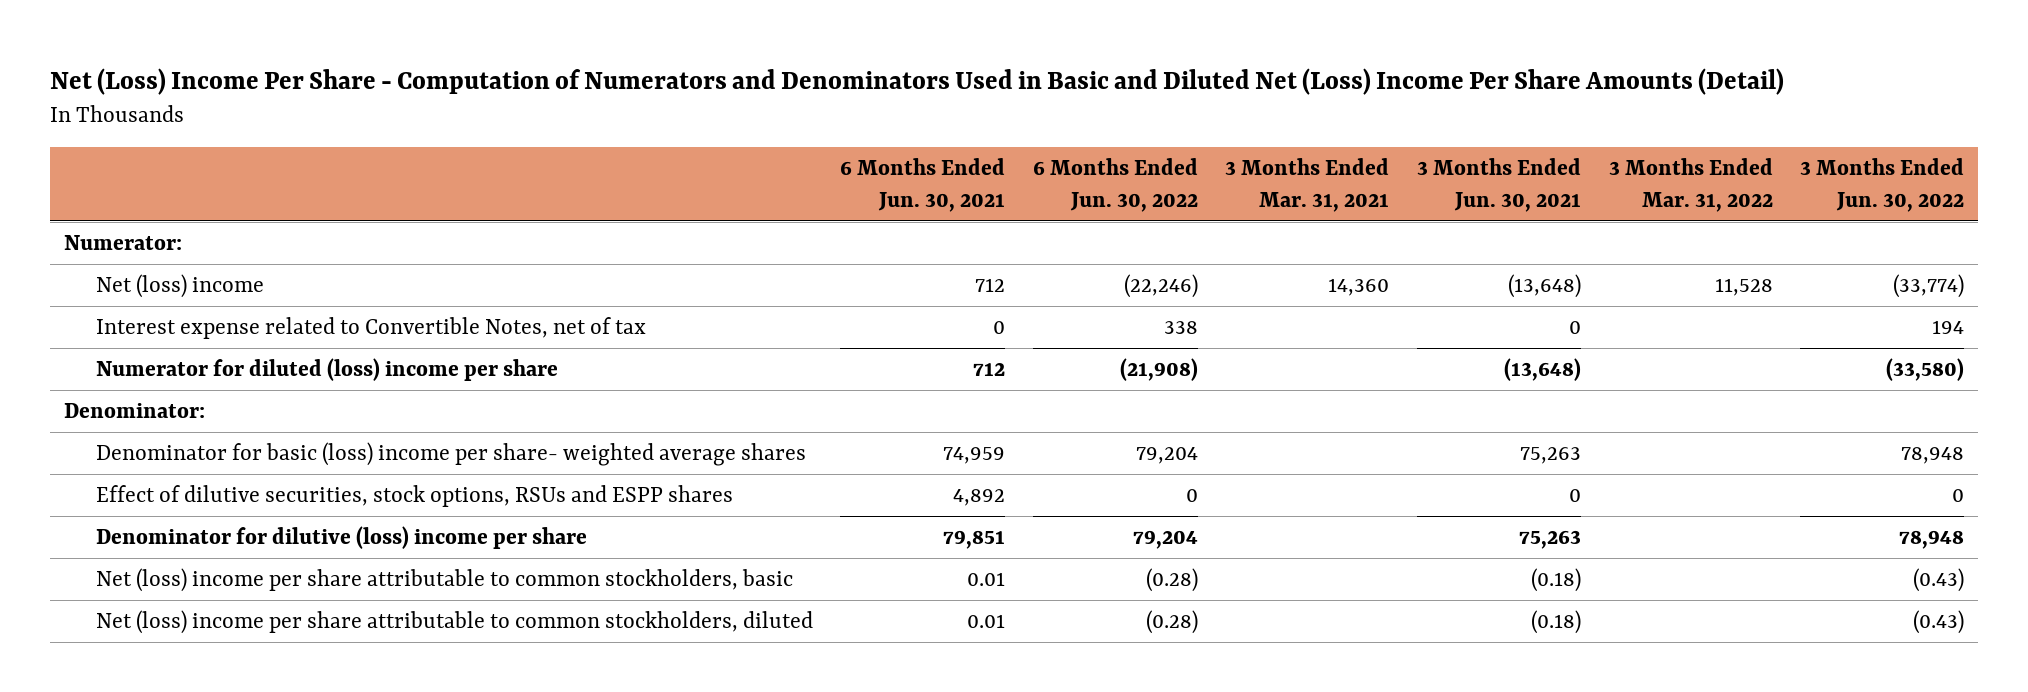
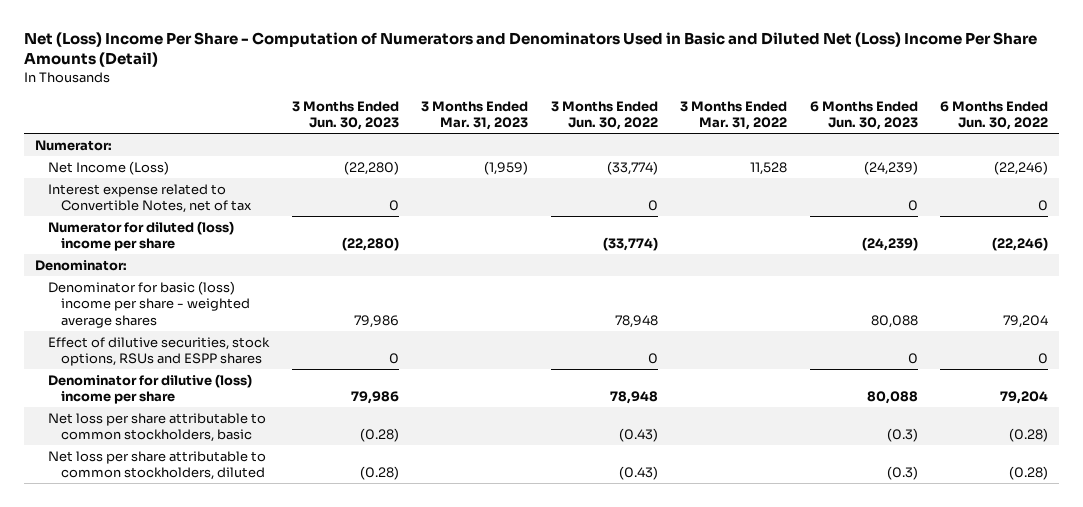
[840,158,1006,212] 6 Months Ended Jun. 30, 2021 -> none
[1225,158,1390,212] 3 Months Ended Mar. 31, 2021 -> none
[1416,158,1581,212] 3 Months Ended Jun. 30, 2021 -> none
none -> [291,100,399,131] 3 Months Ended Jun. 30, 2023
none -> [421,100,529,131] 3 Months Ended Mar. 31, 2023
none -> [809,100,918,131] 6 Months Ended Jun. 30, 2023
[95,274,264,299] Net (loss) income -> [48,160,170,175] Net Income (Loss)
[1163,321,1198,335] 338 -> [1038,200,1049,212] 0
[1932,320,1965,335] 194 -> [647,200,658,212] 0
[1119,358,1198,382] (21,908) -> [992,237,1049,252] (22,246)
[1886,358,1965,382] (33,580) -> [602,237,658,252] (33,774)
[95,442,806,467] Denominator for basic (loss) income per share- weighted average shares -> [48,280,251,328] Denominator for basic (loss) income per share - weighted average shares
[95,568,793,593] Net (loss) income per share attributable to common stockholders, basic -> [48,412,267,443] Net loss per share attributable to common stockholders, basic
[95,610,813,635] Net (loss) income per share attributable to common stockholders, diluted -> [48,450,267,481] Net loss per share attributable to common stockholders, diluted

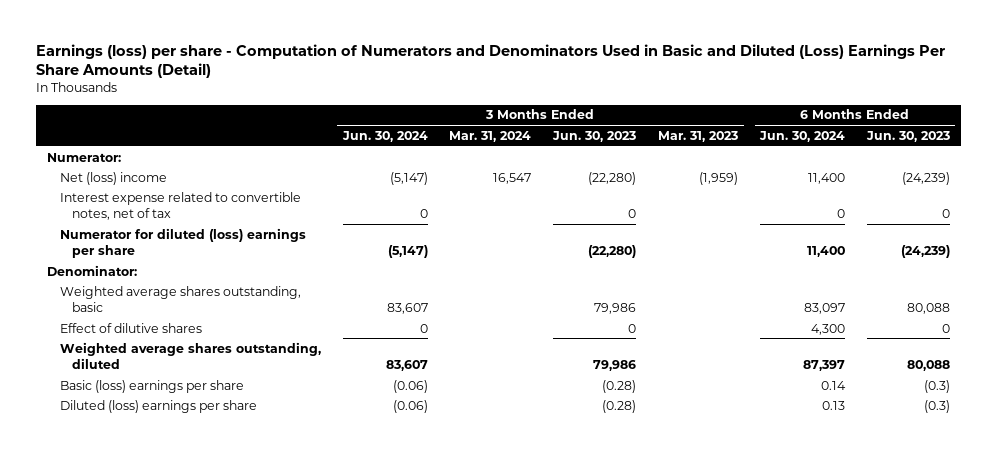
[24,32,1038,68] Net (Loss) Income Per Share - Computation of Numerators and Denominators Used in Basic and Diluted Net (Loss) Income Per Share Amounts (Detail) -> [36,43,946,79] Earnings (loss) per share - Computation of Numerators and Denominators Used in Basic and Diluted (Loss) Earnings Per Share Amounts (Detail)
[550,100,658,131] 3 Months Ended Jun. 30, 2022 -> none
[680,100,788,131] 3 Months Ended Mar. 31, 2022 -> none
[940,100,1049,131] 6 Months Ended Jun. 30, 2022 -> none
none -> [341,130,428,142] Jun. 30, 2024
none -> [449,130,532,142] Mar. 31, 2024
none -> [758,130,845,142] Jun. 30, 2024
[48,160,170,175] Net Income (Loss) -> [59,171,167,185] Net (loss) income
[48,183,253,214] Interest expense related to Convertible Notes, net of tax -> [59,191,301,220] Interest expense related to convertible notes, net of tax
[48,220,235,252] Numerator for diluted (loss) income per share -> [59,227,306,258] Numerator for diluted (loss) earnings per share
[48,336,271,367] Effect of dilutive securities, stock options, RSUs and ESPP shares -> none
[48,280,251,328] Denominator for basic (loss) income per share - weighted average shares -> [59,285,301,312] Weighted average shares outstanding, basic
none -> [59,322,202,333] Effect of dilutive shares
[48,373,253,405] Denominator for dilutive (loss) income per share -> [59,341,321,369] Weighted average shares outstanding, diluted
[48,412,267,443] Net loss per share attributable to common stockholders, basic -> [59,379,244,393] Basic (loss) earnings per share
[48,450,267,481] Net loss per share attributable to common stockholders, diluted -> [59,399,257,413] Diluted (loss) earnings per share

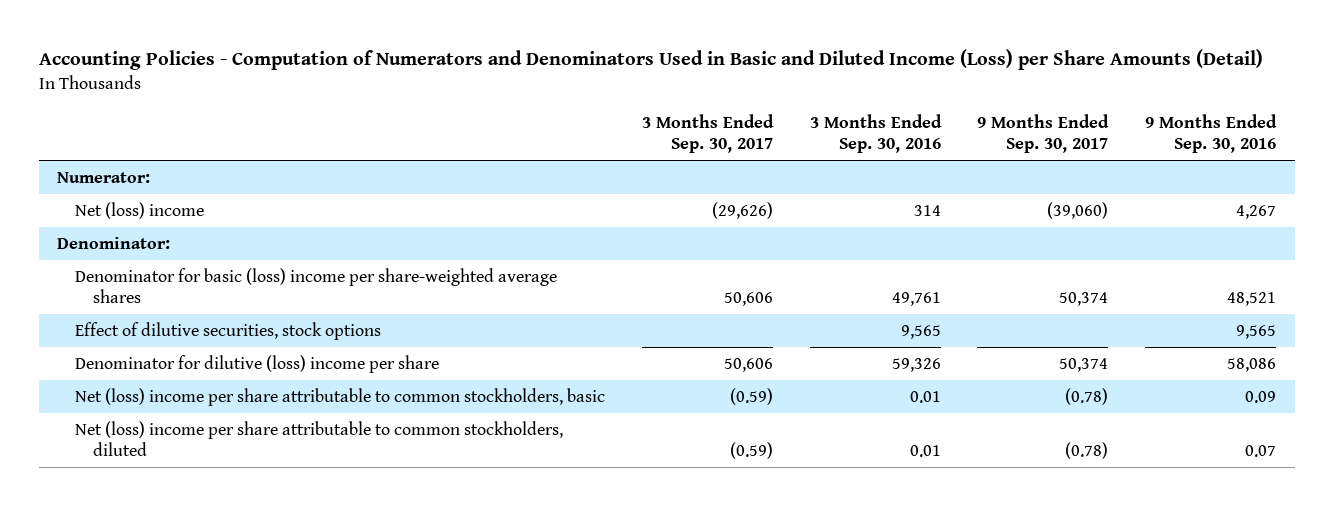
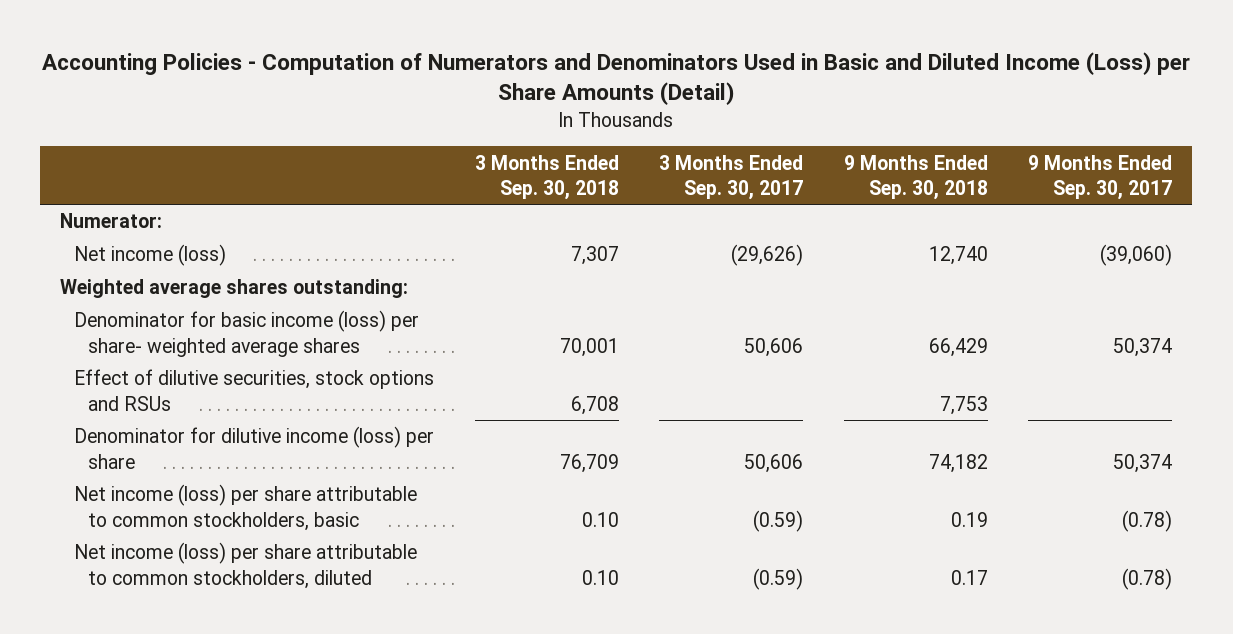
[809,114,942,153] 3 Months Ended Sep. 30, 2016 -> none
[1145,114,1278,153] 9 Months Ended Sep. 30, 2016 -> none
none -> [474,154,619,200] 3 Months Ended Sep. 30, 2018
none -> [843,154,988,200] 9 Months Ended Sep. 30, 2018
[74,201,204,219] Net (loss) income -> [74,244,227,267] Net income (loss)
[56,236,170,249] Denominator: -> [60,279,409,299] Weighted average shares outstanding:
[74,267,557,303] Denominator for basic (loss) income per share-weighted average shares -> [74,310,420,357] Denominator for basic income (loss) per share- weighted average shares
[74,321,381,340] Effect of dilutive securities, stock options -> [74,369,435,411] Effect of dilutive securities, stock options and RSUs
[74,354,439,373] Denominator for dilutive (loss) income per share -> [74,426,435,469] Denominator for dilutive income (loss) per share
[74,387,605,406] Net (loss) income per share attributable to common stockholders, basic -> [74,484,418,531] Net income (loss) per share attributable to common stockholders, basic
[74,420,563,456] Net (loss) income per share attributable to common stockholders, diluted -> [74,542,418,589] Net income (loss) per share attributable to common stockholders, diluted

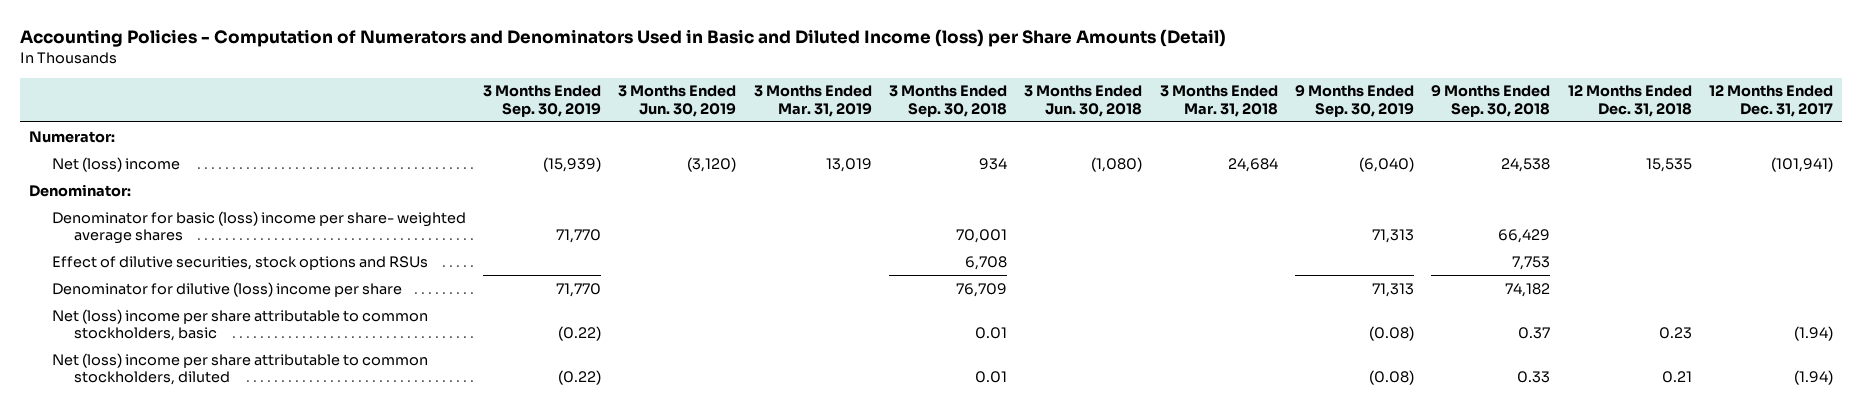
[42,52,1191,106] Accounting Policies - Computation of Numerators and Denominators Used in Basic and Diluted Income (Loss) per Share Amounts (Detail) -> [20,29,1227,48] Accounting Policies - Computation of Numerators and Denominators Used in Basic and Diluted Income (loss) per Share Amounts (Detail)
[659,154,804,200] 3 Months Ended Sep. 30, 2017 -> none
[1028,154,1173,200] 9 Months Ended Sep. 30, 2017 -> none
none -> [482,85,601,117] 3 Months Ended Sep. 30, 2019
none -> [618,85,737,117] 3 Months Ended Jun. 30, 2019
none -> [753,85,872,117] 3 Months Ended Mar. 31, 2019
none -> [1024,85,1143,117] 3 Months Ended Jun. 30, 2018
none -> [1159,85,1278,117] 3 Months Ended Mar. 31, 2018
none -> [1295,85,1415,117] 9 Months Ended Sep. 30, 2019
none -> [1567,85,1692,117] 12 Months Ended Dec. 31, 2018
none -> [1709,85,1834,117] 12 Months Ended Dec. 31, 2017
[60,279,409,299] Weighted average shares outstanding: -> none
[74,244,227,267] Net income (loss) -> [51,156,180,172] Net (loss) income
[570,246,619,266] 7,307 -> [978,157,1007,170] 934
[928,246,988,266] 12,740 -> [1501,157,1551,172] 24,538
none -> [28,183,131,197] Denominator:
[74,310,420,357] Denominator for basic income (loss) per share- weighted average shares -> [51,210,466,245] Denominator for basic (loss) income per share- weighted average shares
[74,426,435,469] Denominator for dilutive income (loss) per share -> [51,281,402,297] Denominator for dilutive (loss) income per share
[74,484,418,531] Net income (loss) per share attributable to common stockholders, basic -> [51,308,428,342] Net (loss) income per share attributable to common stockholders, basic
[581,511,619,527] 0.10 -> [974,327,1007,340] 0.01
[950,511,988,527] 0.19 -> [1518,327,1551,340] 0.37
[74,542,418,589] Net income (loss) per share attributable to common stockholders, diluted -> [51,352,428,386] Net (loss) income per share attributable to common stockholders, diluted
[581,569,619,585] 0.10 -> [974,371,1007,384] 0.01
[950,569,988,585] 0.17 -> [1517,371,1551,384] 0.33

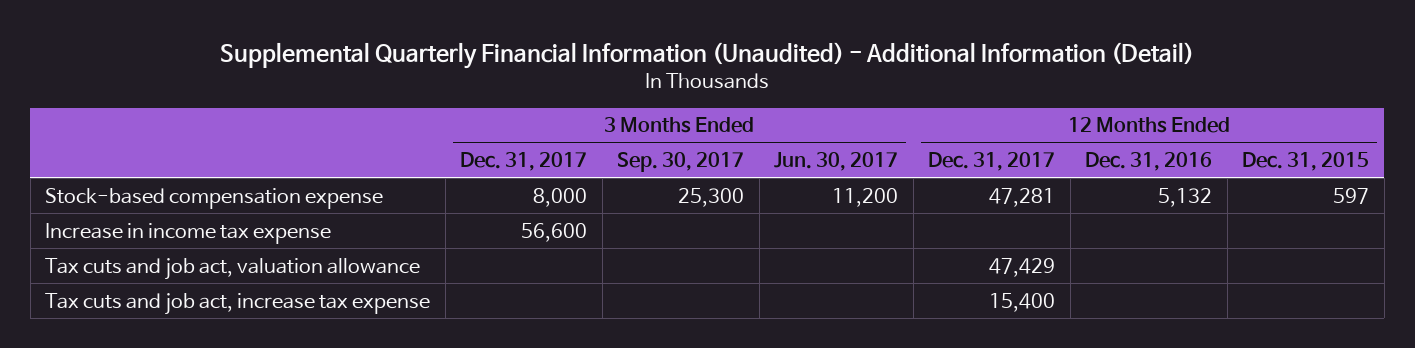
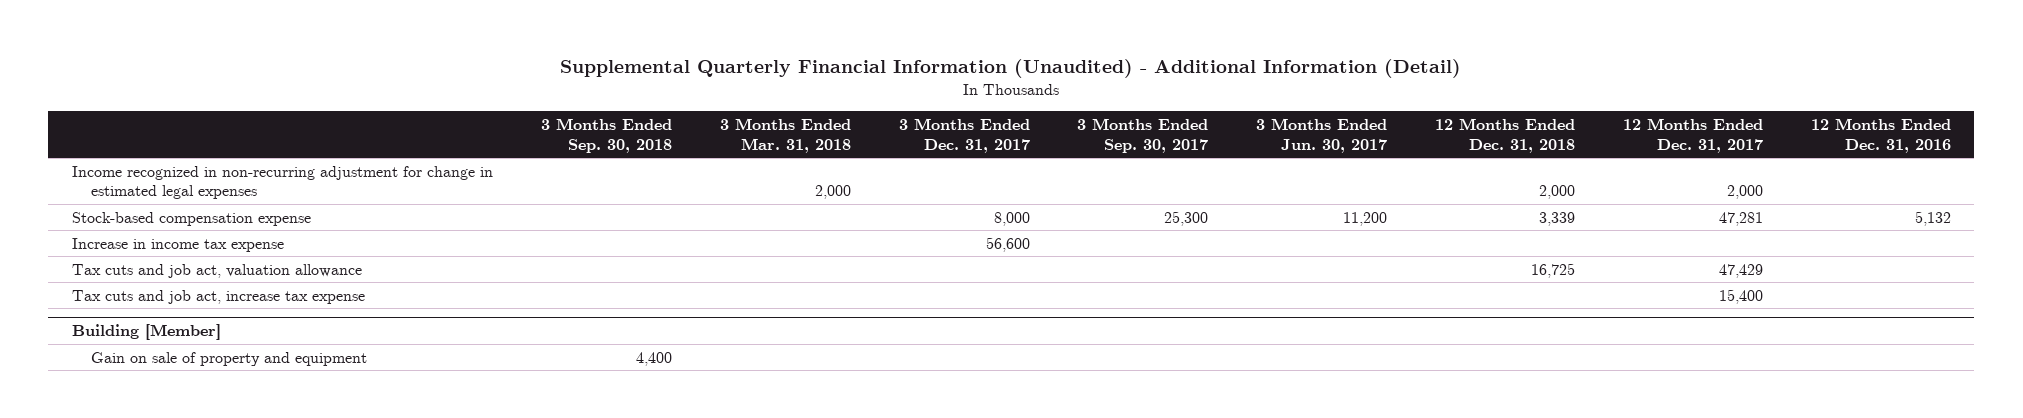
[1242,152,1370,172] Dec. 31, 2015 -> none
none -> [541,117,673,153] 3 Months Ended Sep. 30, 2018
none -> [719,117,851,153] 3 Months Ended Mar. 31, 2018
none -> [1434,117,1575,153] 12 Months Ended Dec. 31, 2018
none -> [72,165,494,200] Income recognized in non-recurring adjustment for change in estimated legal expenses
none -> [72,324,222,341] Building [Member]
none -> [90,351,367,366] Gain on sale of property and equipment

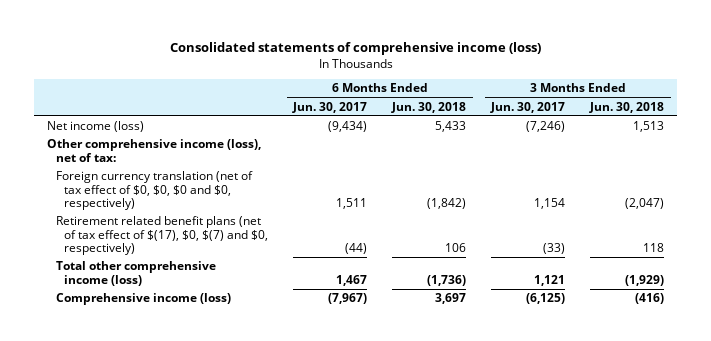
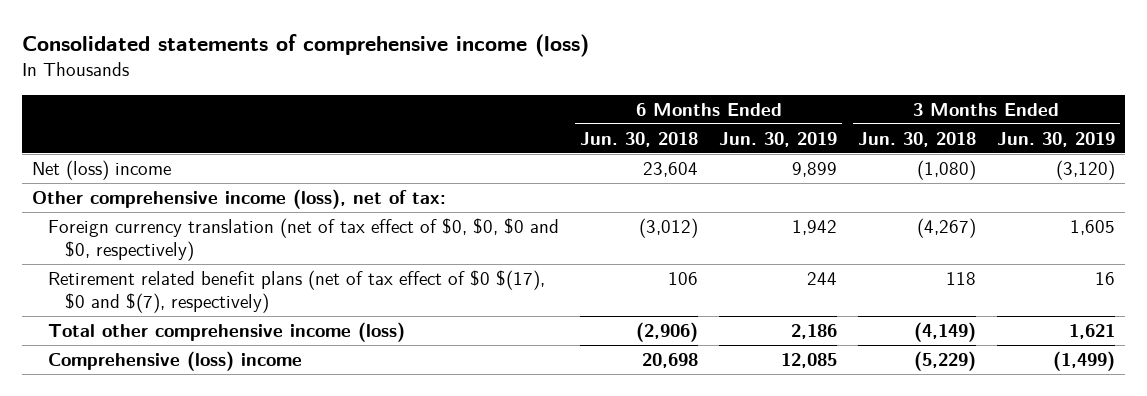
[292,101,368,113] Jun. 30, 2017 -> none
[490,101,566,113] Jun. 30, 2017 -> none
none -> [719,131,838,147] Jun. 30, 2019
none -> [996,131,1115,147] Jun. 30, 2019
[46,121,144,133] Net income (loss) -> [32,159,172,180] Net (loss) income
[435,121,467,133] 5,433 -> [643,161,699,177] 23,604
[633,121,665,133] 1,513 -> [916,159,976,180] (1,080)
[427,198,467,210] (1,842) -> [639,217,699,238] (3,012)
[625,198,665,210] (2,047) -> [916,217,976,238] (4,267)
[55,216,269,256] Retirement related benefit plans (net of tax effect of $(17), $0, $(7) and $0, respectively) -> [48,269,546,313] Retirement related benefit plans (net of tax effect of $0 $(17), $0 and $(7), respectively)
[427,274,467,286] (1,736) -> [636,321,699,342] (2,906)
[625,274,665,286] (1,929) -> [913,321,976,342] (4,149)
[55,293,231,306] Comprehensive income (loss) -> [48,350,303,371] Comprehensive (loss) income
[435,293,467,305] 3,697 -> [642,352,699,368] 20,698
[635,293,665,305] (416) -> [913,350,976,371] (5,229)

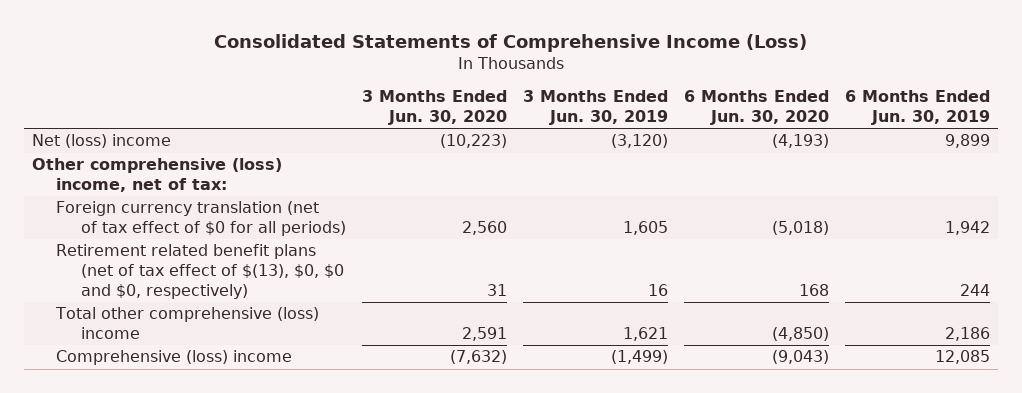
[21,33,589,57] Consolidated statements of comprehensive income (loss) -> [213,34,807,53] Consolidated Statements of Comprehensive Income (Loss)
[580,131,699,147] Jun. 30, 2018 -> none
[857,131,976,147] Jun. 30, 2018 -> none
none -> [361,90,507,125] 3 Months Ended Jun. 30, 2020
none -> [683,90,829,125] 6 Months Ended Jun. 30, 2020
[32,188,447,209] Other comprehensive income (loss), net of tax: -> [32,158,283,192] Other comprehensive (loss) income, net of tax:
[48,217,560,261] Foreign currency translation (net of tax effect of $0, $0, $0 and $0, respectively) -> [56,201,346,236] Foreign currency translation (net of tax effect of $0 for all periods)
[48,269,546,313] Retirement related benefit plans (net of tax effect of $0 $(17), $0 and $(7), respectively) -> [56,244,344,299] Retirement related benefit plans (net of tax effect of $(13), $0, $0 and $0, respectively)
[48,321,406,342] Total other comprehensive income (loss) -> [55,307,320,339] Total other comprehensive (loss) income

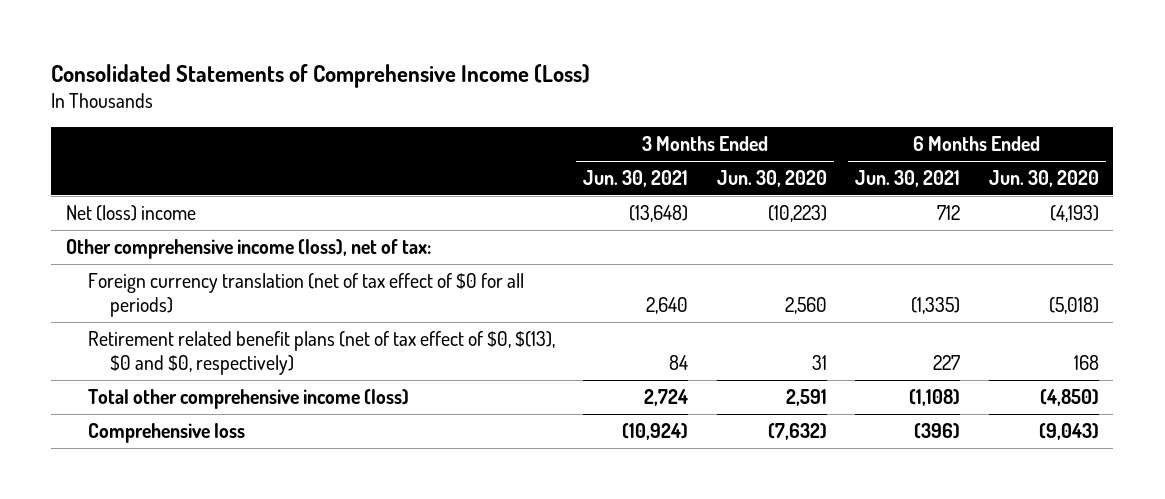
[522,90,668,125] 3 Months Ended Jun. 30, 2019 -> none
[844,90,990,125] 6 Months Ended Jun. 30, 2019 -> none
none -> [583,170,689,188] Jun. 30, 2021
none -> [855,170,961,188] Jun. 30, 2021
[32,158,283,192] Other comprehensive (loss) income, net of tax: -> [65,238,431,259] Other comprehensive income (loss), net of tax:
[56,244,344,299] Retirement related benefit plans (net of tax effect of $(13), $0, $0 and $0, respectively) -> [87,330,555,376] Retirement related benefit plans (net of tax effect of $0, $(13), $0 and $0, respectively)
[55,307,320,339] Total other comprehensive (loss) income -> [87,388,409,409] Total other comprehensive income (loss)
[56,350,293,366] Comprehensive (loss) income -> [87,422,245,443] Comprehensive loss

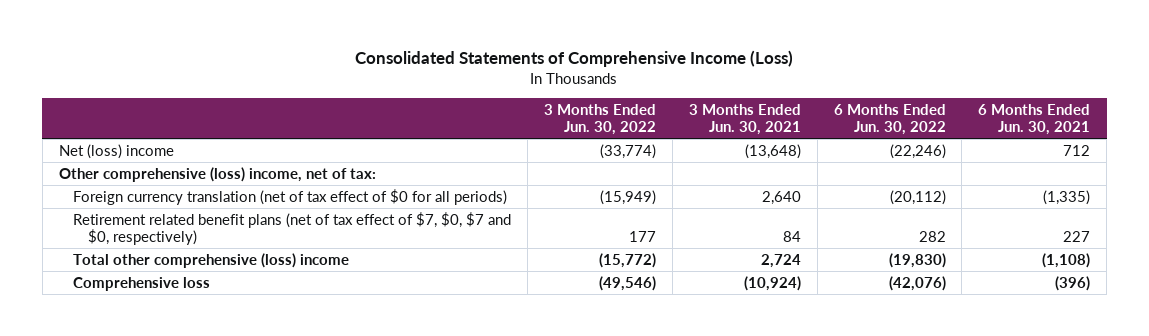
[716,170,827,188] Jun. 30, 2020 -> none
[988,170,1099,188] Jun. 30, 2020 -> none
none -> [543,103,656,135] 3 Months Ended Jun. 30, 2022
none -> [833,103,946,135] 6 Months Ended Jun. 30, 2022
[65,238,431,259] Other comprehensive income (loss), net of tax: -> [58,166,376,182] Other comprehensive (loss) income, net of tax:
[87,330,555,376] Retirement related benefit plans (net of tax effect of $0, $(13), $0 and $0, respectively) -> [73,211,512,245] Retirement related benefit plans (net of tax effect of $7, $0, $7 and $0, respectively)
[87,388,409,409] Total other comprehensive income (loss) -> [73,252,350,268] Total other comprehensive (loss) income

